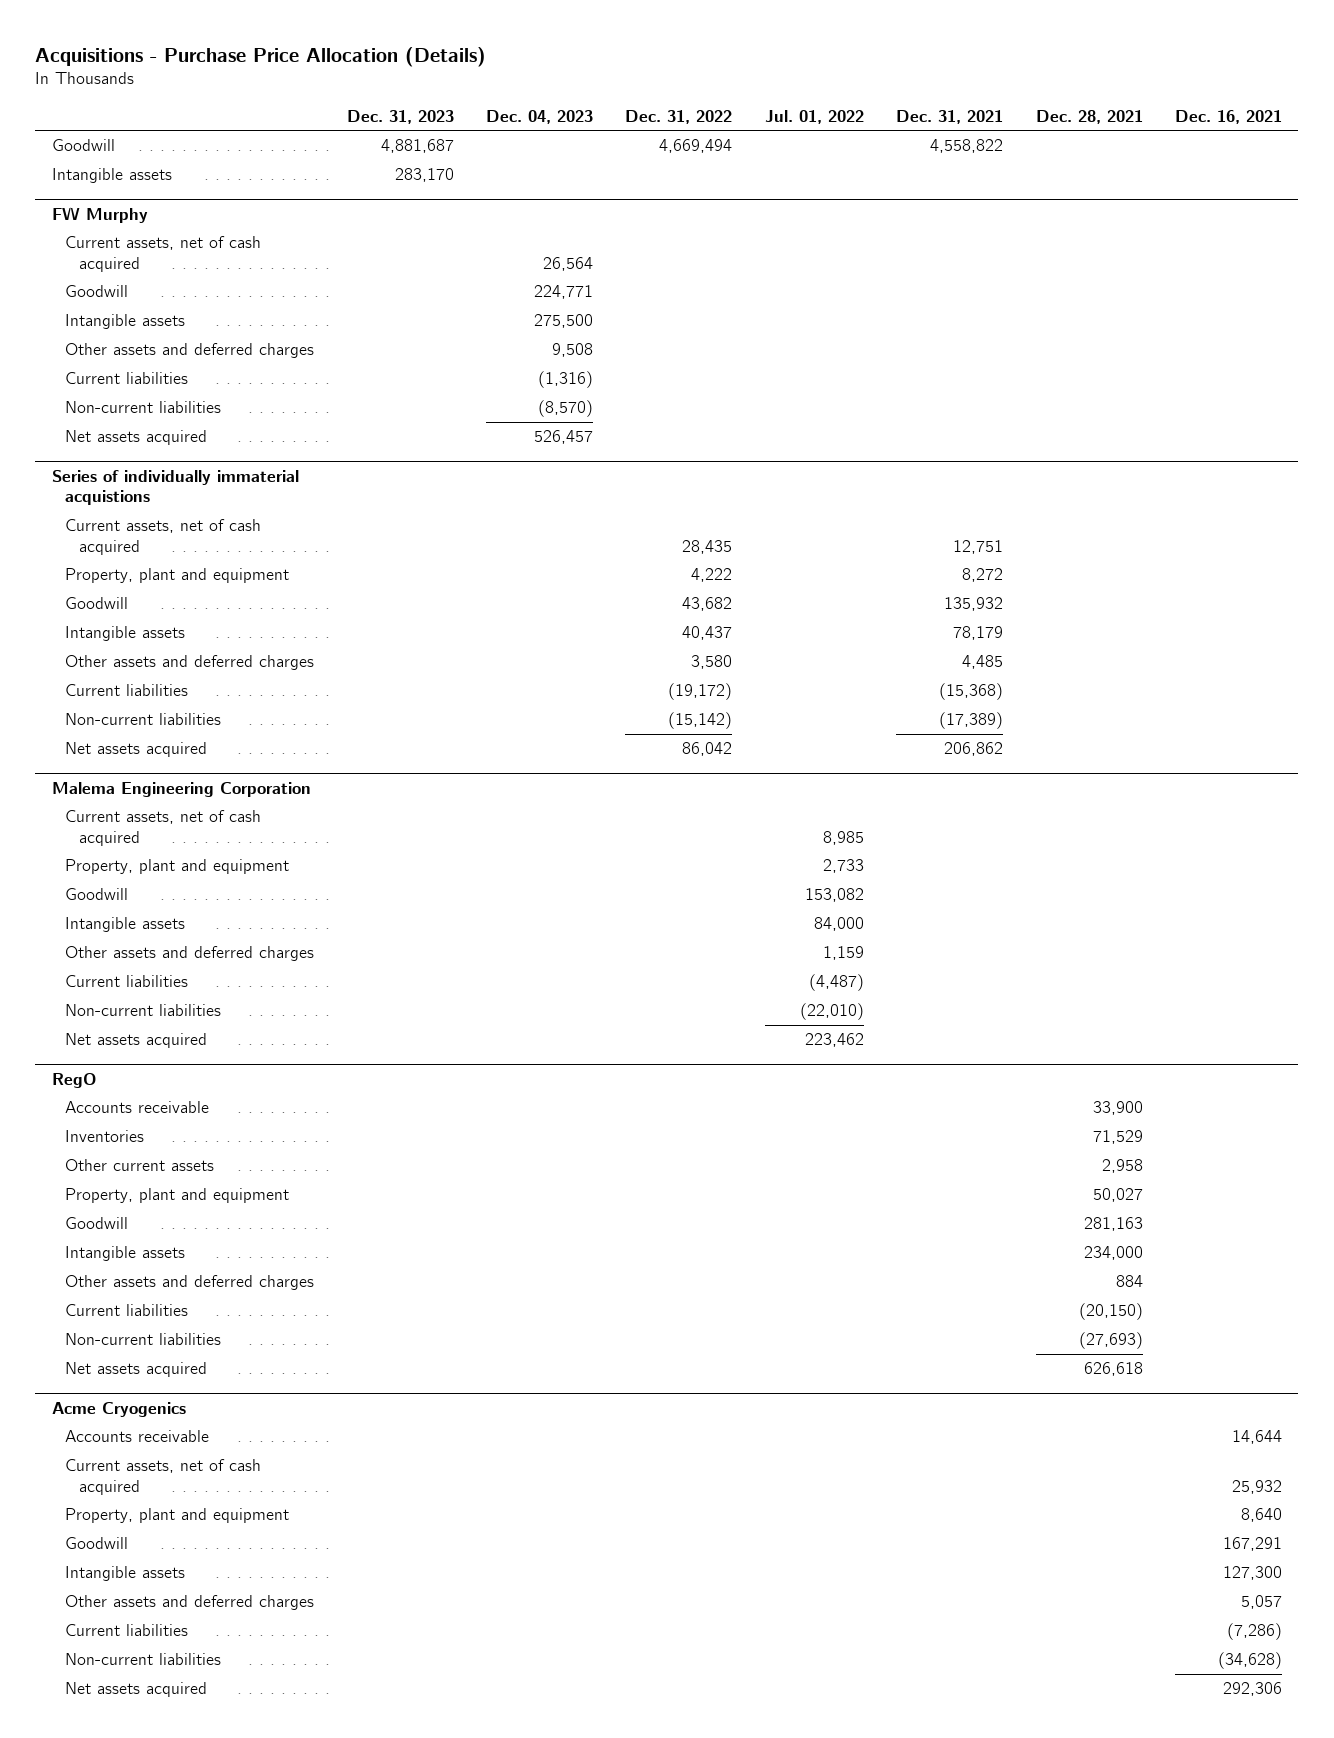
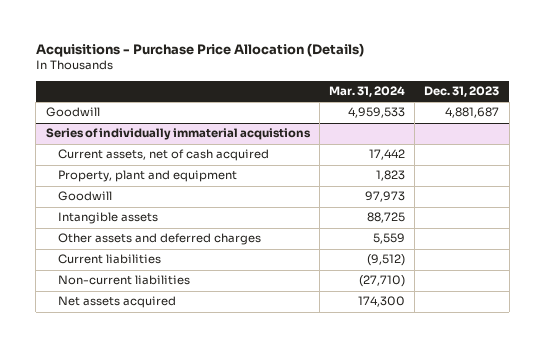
[485,109,593,124] Dec. 04, 2023 -> none
[625,109,733,124] Dec. 31, 2022 -> none
[764,109,864,124] Jul. 01, 2022 -> none
[896,109,1004,124] Dec. 31, 2021 -> none
[1035,109,1143,124] Dec. 28, 2021 -> none
[1175,109,1283,124] Dec. 16, 2021 -> none
none -> [329,86,406,98] Mar. 31, 2024
[51,168,172,184] Intangible assets -> none
[51,206,148,223] FW Murphy -> none
[65,236,262,272] Current assets, net of cash acquired -> none
[65,285,129,298] Goodwill -> none
[65,314,186,330] Intangible assets -> none
[65,343,315,359] Other assets and deferred charges -> none
[65,372,189,385] Current liabilities -> none
[65,401,222,414] Non-current liabilities -> none
[65,430,208,446] Net assets acquired -> none
[51,781,311,797] Malema Engineering Corporation -> none
[65,810,262,846] Current assets, net of cash acquired -> none
[65,859,290,875] Property, plant and equipment -> none
[65,888,129,901] Goodwill -> none
[65,917,186,933] Intangible assets -> none
[65,946,315,962] Other assets and deferred charges -> none
[65,975,189,988] Current liabilities -> none
[65,1004,222,1017] Non-current liabilities -> none
[65,1033,208,1049] Net assets acquired -> none
[51,1072,97,1088] RegO -> none
[65,1101,210,1114] Accounts receivable -> none
[65,1130,145,1143] Inventories -> none
[65,1159,215,1172] Other current assets -> none
[65,1188,290,1204] Property, plant and equipment -> none
[65,1217,129,1230] Goodwill -> none
[65,1246,186,1262] Intangible assets -> none
[65,1275,315,1291] Other assets and deferred charges -> none
[65,1304,189,1317] Current liabilities -> none
[65,1333,222,1346] Non-current liabilities -> none
[65,1362,208,1378] Net assets acquired -> none
[51,1401,186,1417] Acme Cryogenics -> none
[65,1430,210,1443] Accounts receivable -> none
[65,1459,262,1495] Current assets, net of cash acquired -> none
[65,1508,290,1524] Property, plant and equipment -> none
[65,1537,129,1550] Goodwill -> none
[65,1566,186,1582] Intangible assets -> none
[65,1595,315,1611] Other assets and deferred charges -> none
[65,1624,189,1637] Current liabilities -> none
[65,1653,222,1666] Non-current liabilities -> none
[65,1682,208,1698] Net assets acquired -> none

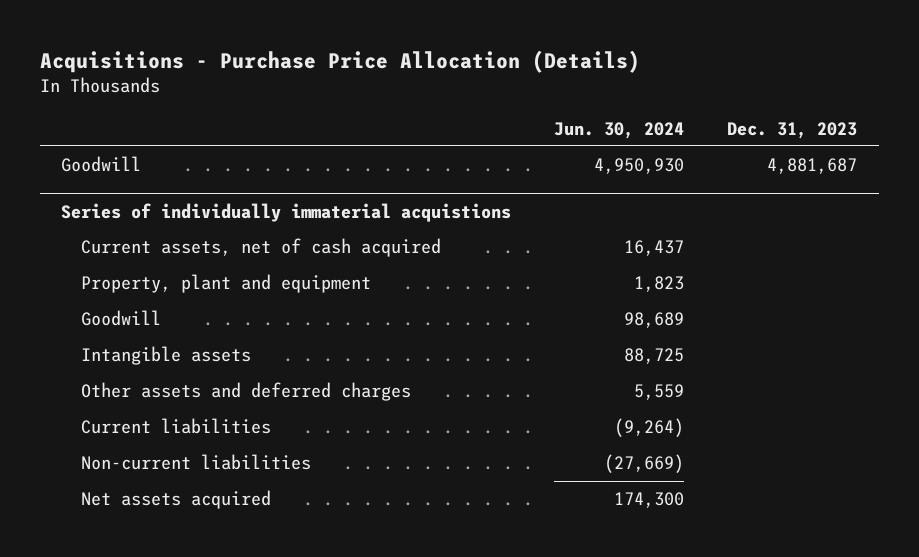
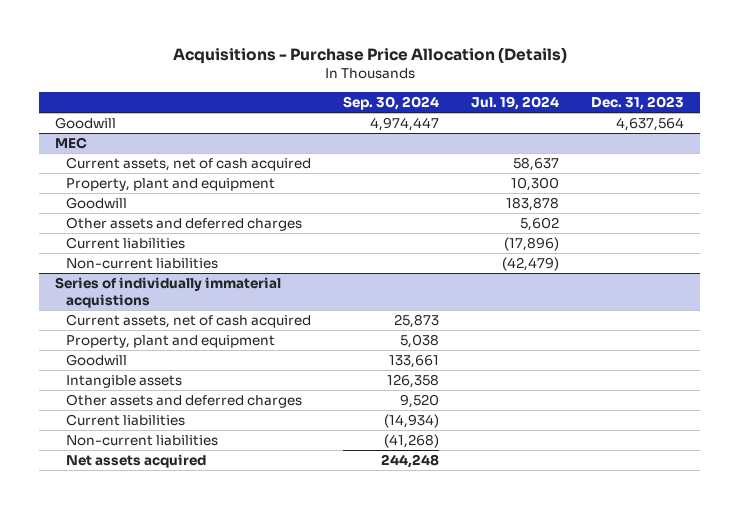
[554,121,685,139] Jun. 30, 2024 -> none
none -> [342,95,439,110] Sep. 30, 2024
none -> [471,95,560,110] Jul. 19, 2024
[767,158,858,175] 4,881,687 -> [616,117,685,132] 4,637,564
none -> [54,137,87,150] MEC
none -> [65,157,311,172] Current assets, net of cash acquired
none -> [65,178,275,192] Property, plant and equipment
none -> [65,197,127,210] Goodwill
none -> [65,217,302,232] Other assets and deferred charges
none -> [65,237,185,250] Current liabilities
none -> [65,258,218,270] Non-current liabilities

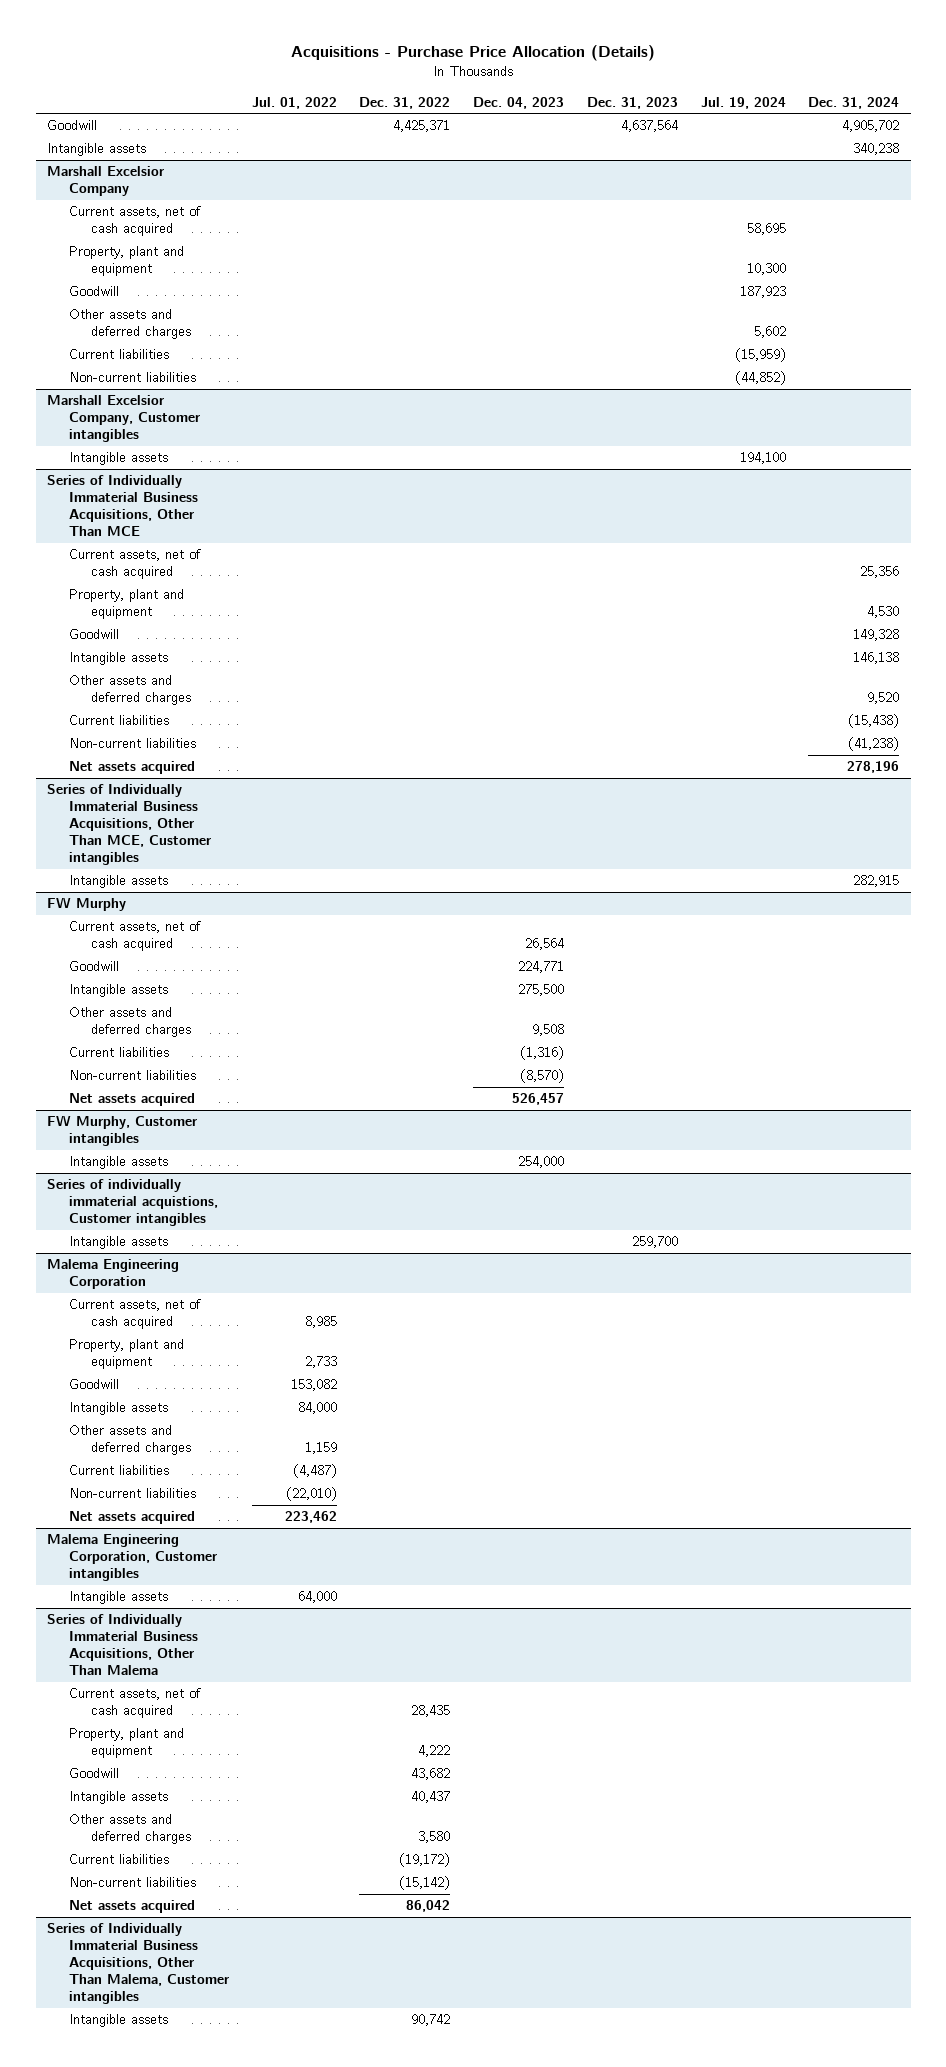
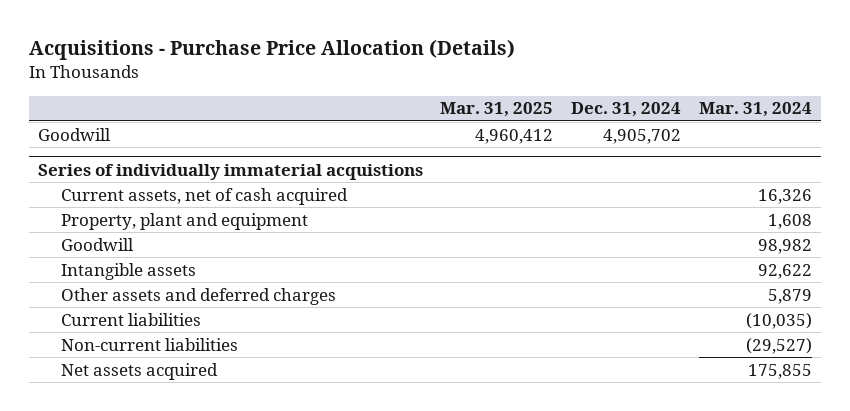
[251,96,337,109] Jul. 01, 2022 -> none
[359,96,451,109] Dec. 31, 2022 -> none
[473,96,565,109] Dec. 04, 2023 -> none
[586,96,678,109] Dec. 31, 2023 -> none
[700,96,786,109] Jul. 19, 2024 -> none
none -> [440,102,554,118] Mar. 31, 2025
none -> [699,102,813,118] Mar. 31, 2024
[46,143,146,157] Intangible assets -> none
[46,166,164,197] Marshall Excelsior Company -> none
[68,206,201,237] Current assets, net of cash acquired -> none
[68,246,184,277] Property, plant and equipment -> none
[68,286,119,297] Goodwill -> none
[68,309,191,340] Other assets and deferred charges -> none
[68,349,169,360] Current liabilities -> none
[68,372,196,383] Non-current liabilities -> none
[46,395,200,443] Marshall Excelsior Company, Customer intangibles -> none
[68,452,168,466] Intangible assets -> none
[46,475,198,537] Series of Individually Immaterial Business Acquisitions, Other Than MCE -> none
[68,549,201,580] Current assets, net of cash acquired -> none
[68,589,184,620] Property, plant and equipment -> none
[68,629,119,640] Goodwill -> none
[68,652,168,666] Intangible assets -> none
[68,675,191,706] Other assets and deferred charges -> none
[68,715,169,726] Current liabilities -> none
[68,738,196,749] Non-current liabilities -> none
[68,761,195,775] Net assets acquired -> none
[46,784,211,865] Series of Individually Immaterial Business Acquisitions, Other Than MCE, Customer intangibles -> none
[68,875,168,889] Intangible assets -> none
[46,897,126,912] FW Murphy -> none
[68,921,201,952] Current assets, net of cash acquired -> none
[68,961,119,972] Goodwill -> none
[68,984,168,998] Intangible assets -> none
[68,1007,191,1038] Other assets and deferred charges -> none
[68,1047,169,1058] Current liabilities -> none
[68,1070,196,1081] Non-current liabilities -> none
[68,1093,195,1107] Net assets acquired -> none
[46,1115,197,1147] FW Murphy, Customer intangibles -> none
[68,1156,168,1170] Intangible assets -> none
[46,1179,218,1227] Series of individually immaterial acquistions, Customer intangibles -> [37,163,423,180] Series of individually immaterial acquistions
none -> [61,187,349,205] Current assets, net of cash acquired
none -> [61,212,309,230] Property, plant and equipment
none -> [61,237,135,251] Goodwill
[46,1259,179,1290] Malema Engineering Corporation -> none
[68,1299,201,1330] Current assets, net of cash acquired -> none
[68,1339,184,1370] Property, plant and equipment -> none
[68,1379,119,1390] Goodwill -> none
[68,1402,168,1416] Intangible assets -> none
[68,1425,191,1456] Other assets and deferred charges -> none
[68,1465,169,1476] Current liabilities -> none
[68,1488,196,1499] Non-current liabilities -> none
[68,1511,195,1525] Net assets acquired -> none
[46,1534,217,1582] Malema Engineering Corporation, Customer intangibles -> none
[68,1591,168,1605] Intangible assets -> none
[46,1614,198,1676] Series of Individually Immaterial Business Acquisitions, Other Than Malema -> none
[68,1688,201,1719] Current assets, net of cash acquired -> none
[68,1728,184,1759] Property, plant and equipment -> none
[68,1768,119,1779] Goodwill -> none
[68,1791,168,1805] Intangible assets -> none
[68,1814,191,1845] Other assets and deferred charges -> none
[68,1854,169,1865] Current liabilities -> none
[68,1877,196,1888] Non-current liabilities -> none
[68,1900,195,1914] Net assets acquired -> none
[46,1923,229,2004] Series of Individually Immaterial Business Acquisitions, Other Than Malema, Customer intangibles -> none
[68,2014,168,2028] Intangible assets -> none
none -> [61,287,337,305] Other assets and deferred charges
none -> [61,312,202,326] Current liabilities
none -> [61,337,239,351] Non-current liabilities
none -> [61,362,219,380] Net assets acquired

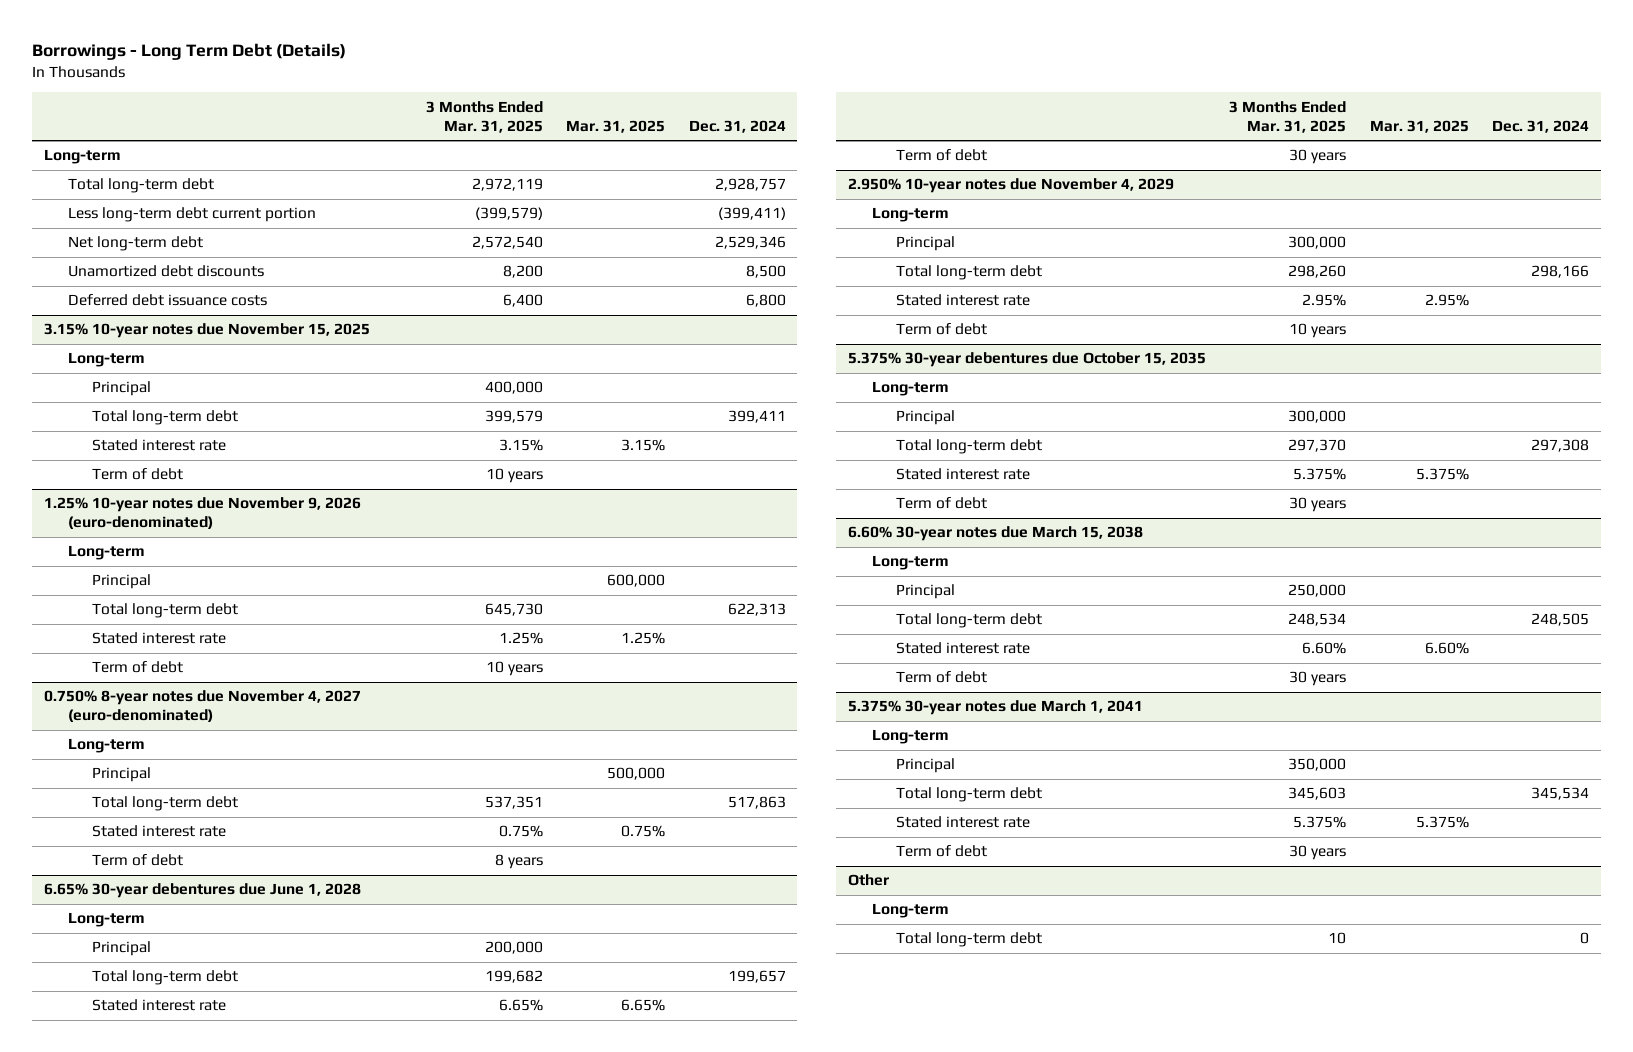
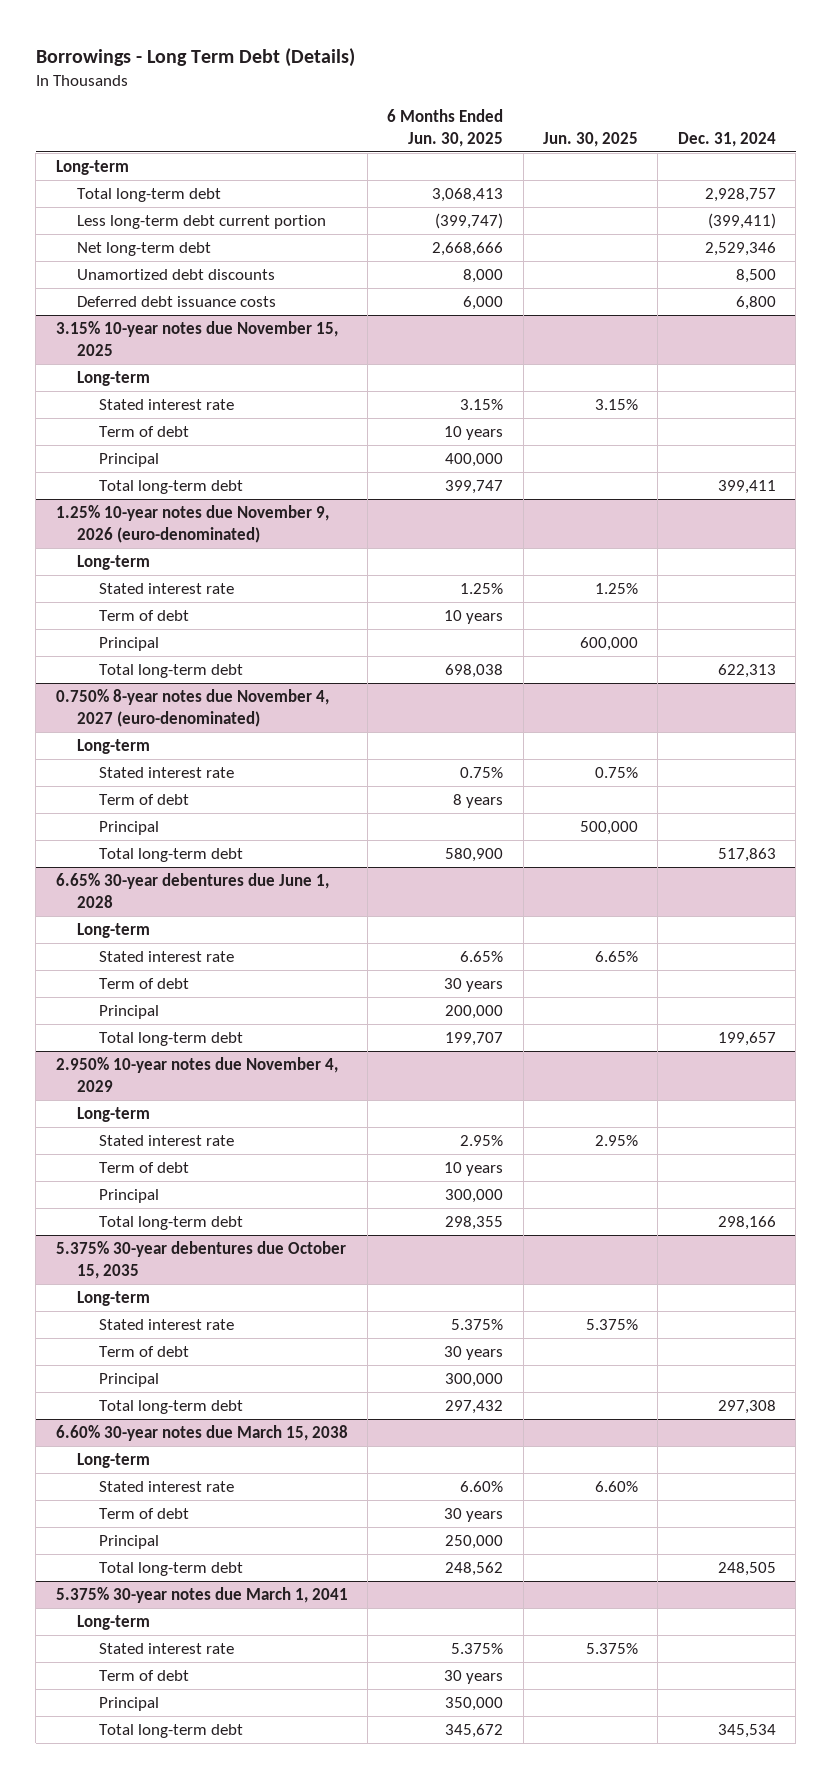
[425,100,543,133] 3 Months Ended Mar. 31, 2025 -> none
[566,119,666,133] Mar. 31, 2025 -> none
none -> [387,109,504,147] 6 Months Ended Jun. 30, 2025
none -> [543,131,639,147] Jun. 30, 2025
[91,381,151,397] Principal -> [98,453,159,468] Principal
[91,410,238,426] Total long-term debt -> [98,480,243,495] Total long-term debt
[91,574,151,590] Principal -> [98,637,159,652] Principal
[91,603,238,619] Total long-term debt -> [98,664,243,679] Total long-term debt
[91,767,151,783] Principal -> [98,821,159,836] Principal
[91,796,238,812] Total long-term debt -> [98,848,243,863] Total long-term debt
[91,941,151,957] Principal -> [98,1005,159,1020] Principal
[91,970,238,986] Total long-term debt -> [98,1032,243,1047] Total long-term debt
[895,236,955,252] Principal -> [98,1189,159,1204] Principal
[895,265,1042,281] Total long-term debt -> [98,1216,243,1231] Total long-term debt
[895,410,955,426] Principal -> [98,1373,159,1388] Principal
[895,439,1042,455] Total long-term debt -> [98,1400,243,1415] Total long-term debt
[895,584,955,600] Principal -> [98,1535,159,1550] Principal
[895,613,1042,629] Total long-term debt -> [98,1562,243,1577] Total long-term debt
[847,874,889,887] Other -> none
[871,903,949,919] Long-term -> none
[895,932,1042,948] Total long-term debt -> none
[895,758,955,774] Principal -> [98,1697,159,1712] Principal
[895,787,1042,803] Total long-term debt -> [98,1724,243,1739] Total long-term debt

